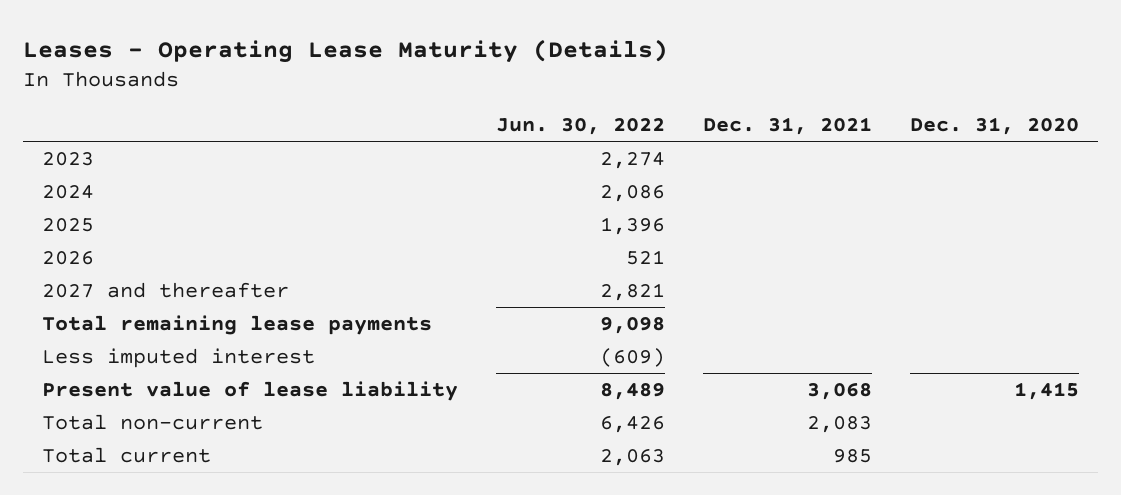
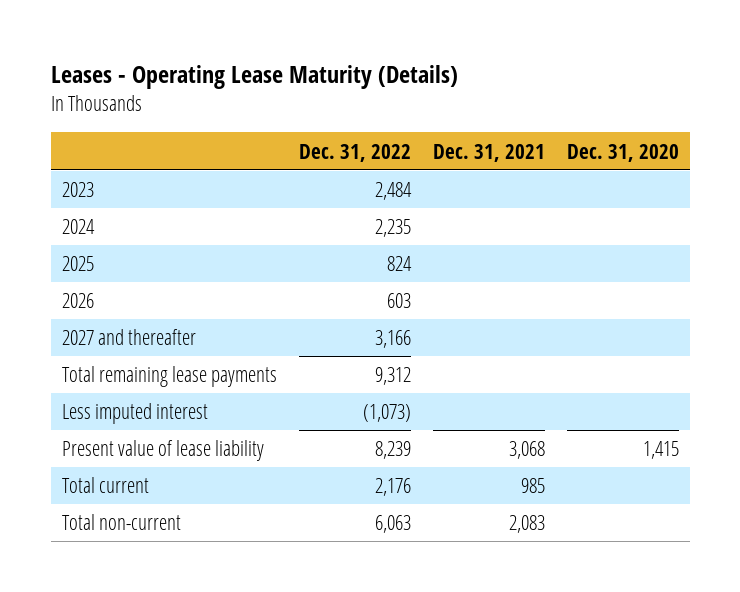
[495,117,665,135] Jun. 30, 2022 -> none
none -> [298,143,411,162] Dec. 31, 2022
[41,414,263,431] Total non-current -> [61,514,181,531] Total non-current

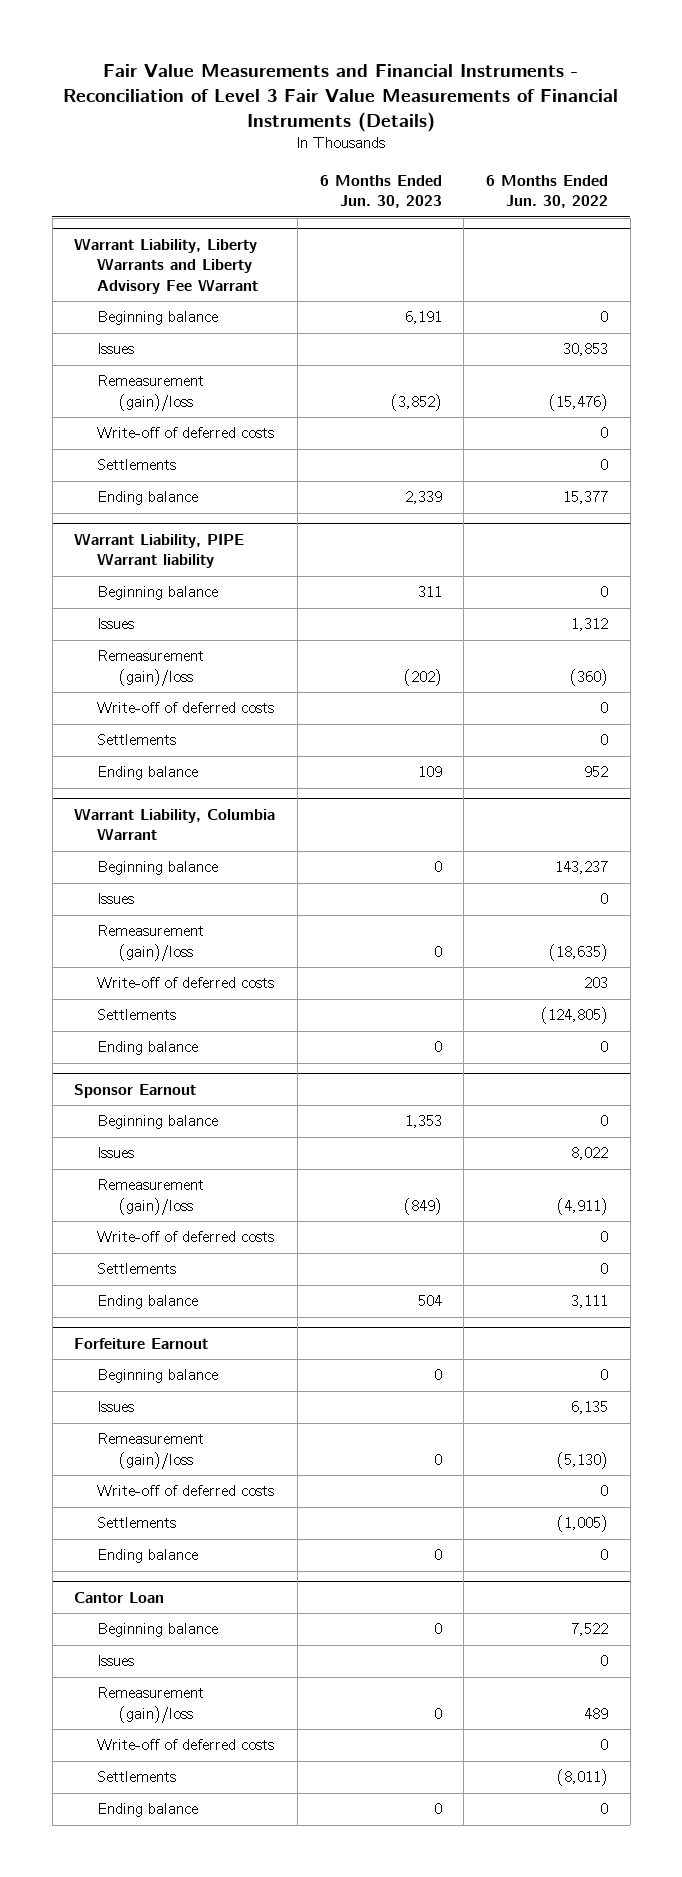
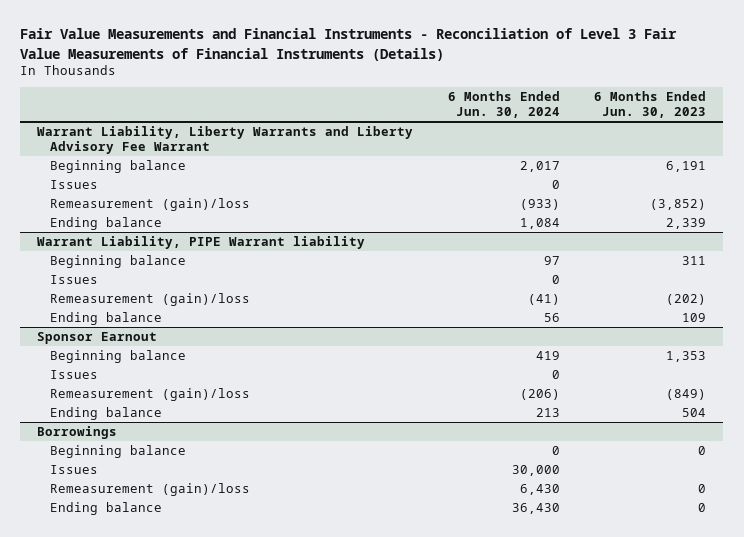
[485,174,608,209] 6 Months Ended Jun. 30, 2022 -> none
none -> [447,91,560,119] 6 Months Ended Jun. 30, 2024
[96,427,274,439] Write-off of deferred costs -> none
[96,459,176,471] Settlements -> none
[96,702,274,714] Write-off of deferred costs -> none
[96,734,176,746] Settlements -> none
[74,807,276,841] Warrant Liability, Columbia Warrant -> none
[96,861,218,876] Beginning balance -> none
[96,893,134,905] Issues -> none
[96,925,204,962] Remeasurement (gain)/loss -> none
[96,977,274,989] Write-off of deferred costs -> none
[96,1009,176,1021] Settlements -> none
[96,1041,198,1056] Ending balance -> none
[96,1231,274,1243] Write-off of deferred costs -> none
[96,1263,176,1275] Settlements -> none
[74,1337,209,1349] Forfeiture Earnout -> none
[96,1369,218,1384] Beginning balance -> none
[96,1401,134,1413] Issues -> none
[96,1433,204,1470] Remeasurement (gain)/loss -> none
[96,1485,274,1497] Write-off of deferred costs -> none
[96,1517,176,1529] Settlements -> none
[96,1549,198,1564] Ending balance -> none
[74,1591,165,1603] Cantor Loan -> none
[96,1623,218,1638] Beginning balance -> none
[96,1655,134,1667] Issues -> none
[96,1687,204,1724] Remeasurement (gain)/loss -> none
[96,1739,274,1751] Write-off of deferred costs -> none
[96,1771,176,1783] Settlements -> none
[96,1803,198,1818] Ending balance -> none
none -> [37,425,118,439] Borrowings
none -> [50,444,187,458] Beginning balance
none -> [50,464,99,474] Issues
none -> [50,482,251,496] Remeasurement (gain)/loss
none -> [50,501,163,515] Ending balance

